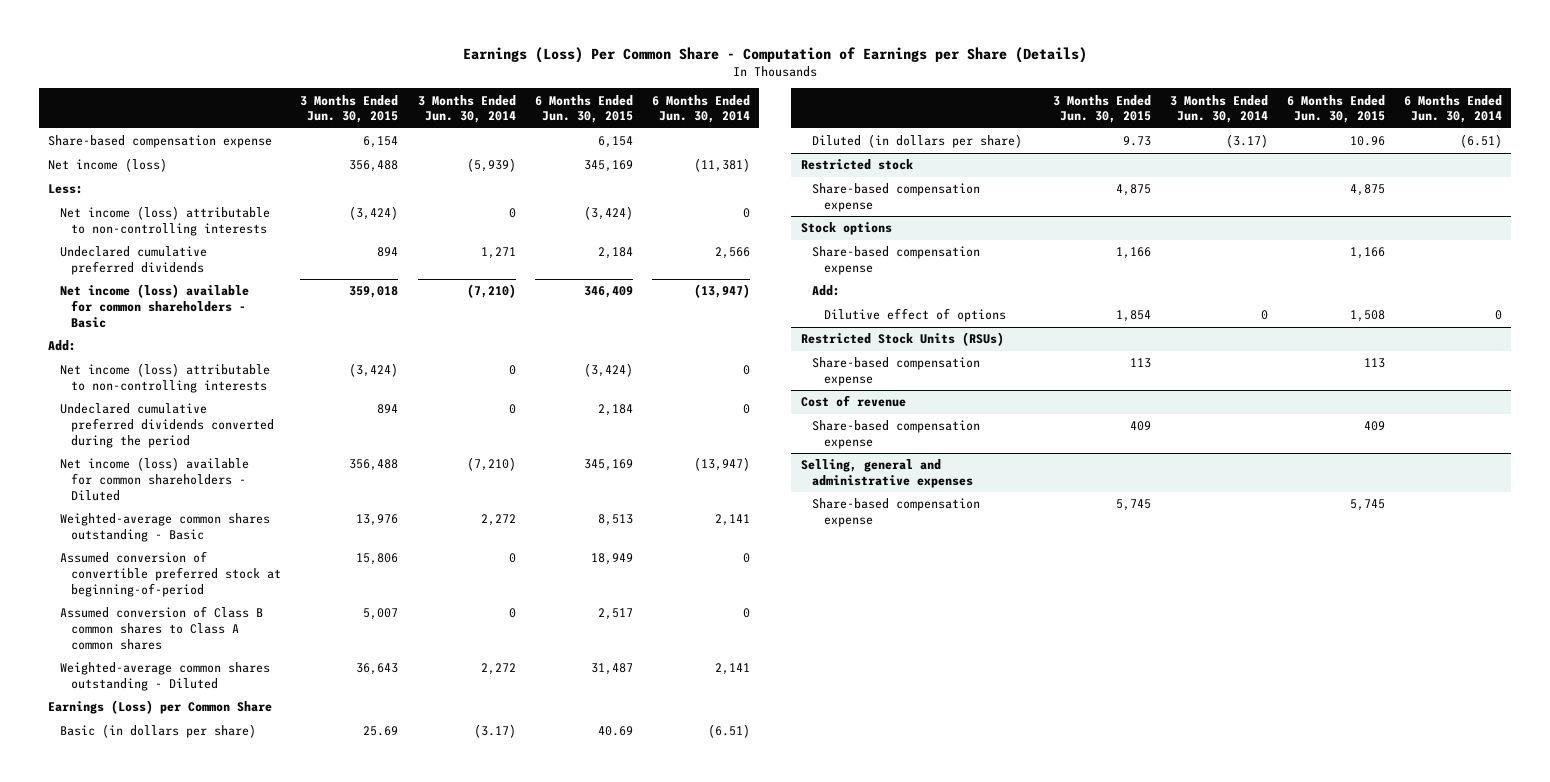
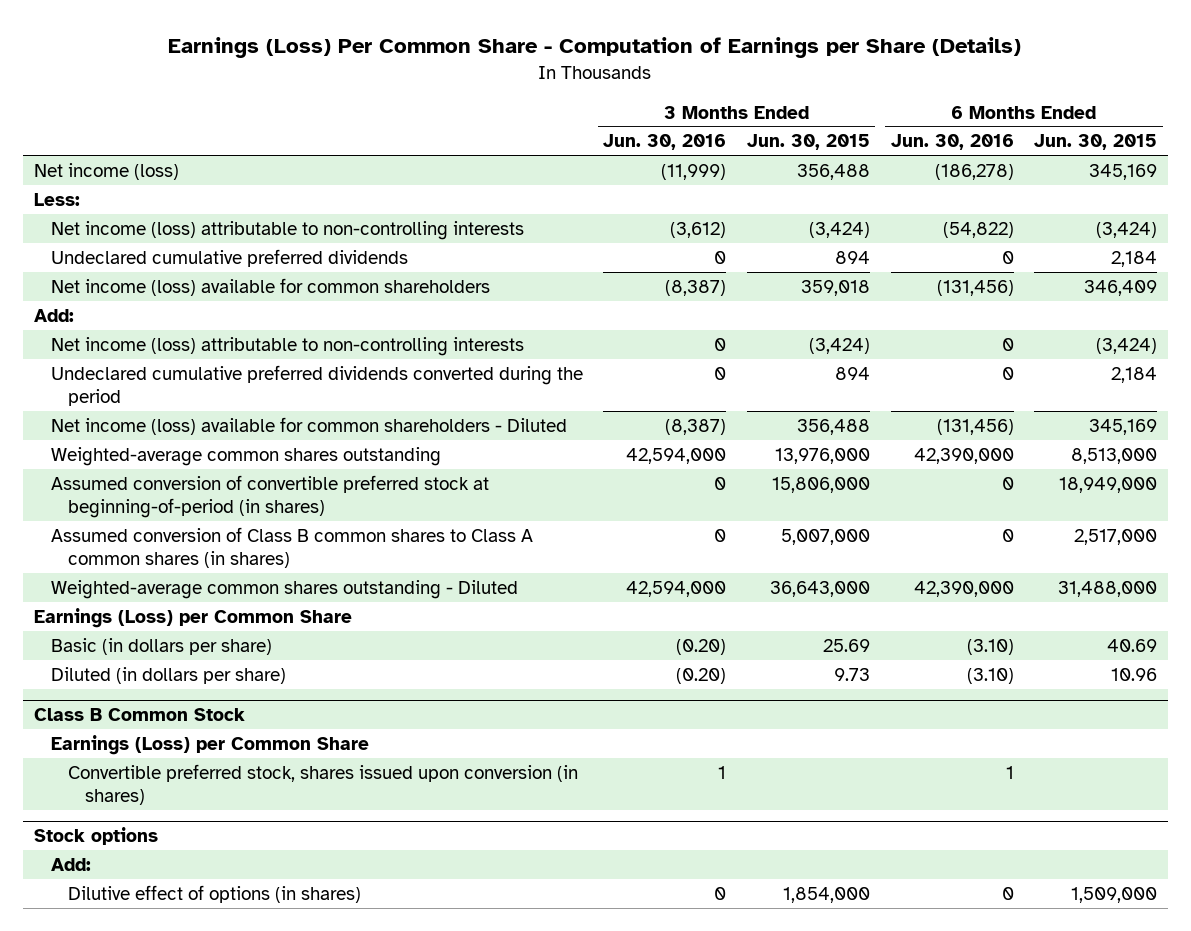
[417,94,516,124] 3 Months Ended Jun. 30, 2014 -> none
[651,94,750,124] 6 Months Ended Jun. 30, 2014 -> none
none -> [603,134,727,151] Jun. 30, 2016
none -> [890,134,1014,151] Jun. 30, 2016
[48,135,273,149] Share-based compensation expense -> none
[59,284,249,328] Net income (loss) available for common shareholders - Basic -> [50,277,490,296] Net income (loss) available for common shareholders
[59,513,270,542] Weighted-average common shares outstanding - Basic -> [50,446,441,466] Weighted-average common shares outstanding
[356,514,399,527] 13,976 -> [774,447,870,464] 13,976,000
[597,514,633,527] 8,513 -> [1071,447,1158,464] 8,513,000
[59,551,282,597] Assumed conversion of convertible preferred stock at beginning-of-period -> [50,474,489,518] Assumed conversion of convertible preferred stock at beginning-of-period (in shares)
[356,553,399,566] 15,806 -> [771,476,870,493] 15,806,000
[590,553,633,566] 18,949 -> [1059,476,1158,493] 18,949,000
[59,606,263,650] Assumed conversion of Class B common shares to Class A common shares -> [50,526,533,568] Assumed conversion of Class B common shares to Class A common shares (in shares)
[363,608,399,621] 5,007 -> [780,528,870,545] 5,007,000
[597,608,633,621] 2,517 -> [1074,528,1158,545] 2,517,000
[356,663,399,676] 36,643 -> [769,580,870,597] 36,643,000
[590,663,633,676] 31,487 -> [1058,580,1158,597] 31,488,000
[800,159,913,171] Restricted stock -> none
[812,183,981,212] Share-based compensation expense -> none
none -> [33,708,245,722] Class B Common Stock
none -> [50,734,369,755] Earnings (Loss) per Common Share
none -> [67,763,578,805] Convertible preferred stock, shares issued upon conversion (in shares)
[812,246,981,275] Share-based compensation expense -> none
[800,332,1004,347] Restricted Stock Units (RSUs) -> none
[812,357,981,386] Share-based compensation expense -> none
[800,395,906,408] Cost of revenue -> none
[812,420,981,449] Share-based compensation expense -> none
[800,459,974,488] Selling, general and administrative expenses -> none
[812,498,981,527] Share-based compensation expense -> none
[823,308,1006,323] Dilutive effect of options -> [67,884,361,903] Dilutive effect of options (in shares)
[1115,310,1151,323] 1,854 -> [782,886,870,903] 1,854,000
[1349,310,1385,323] 1,508 -> [1071,886,1158,903] 1,509,000

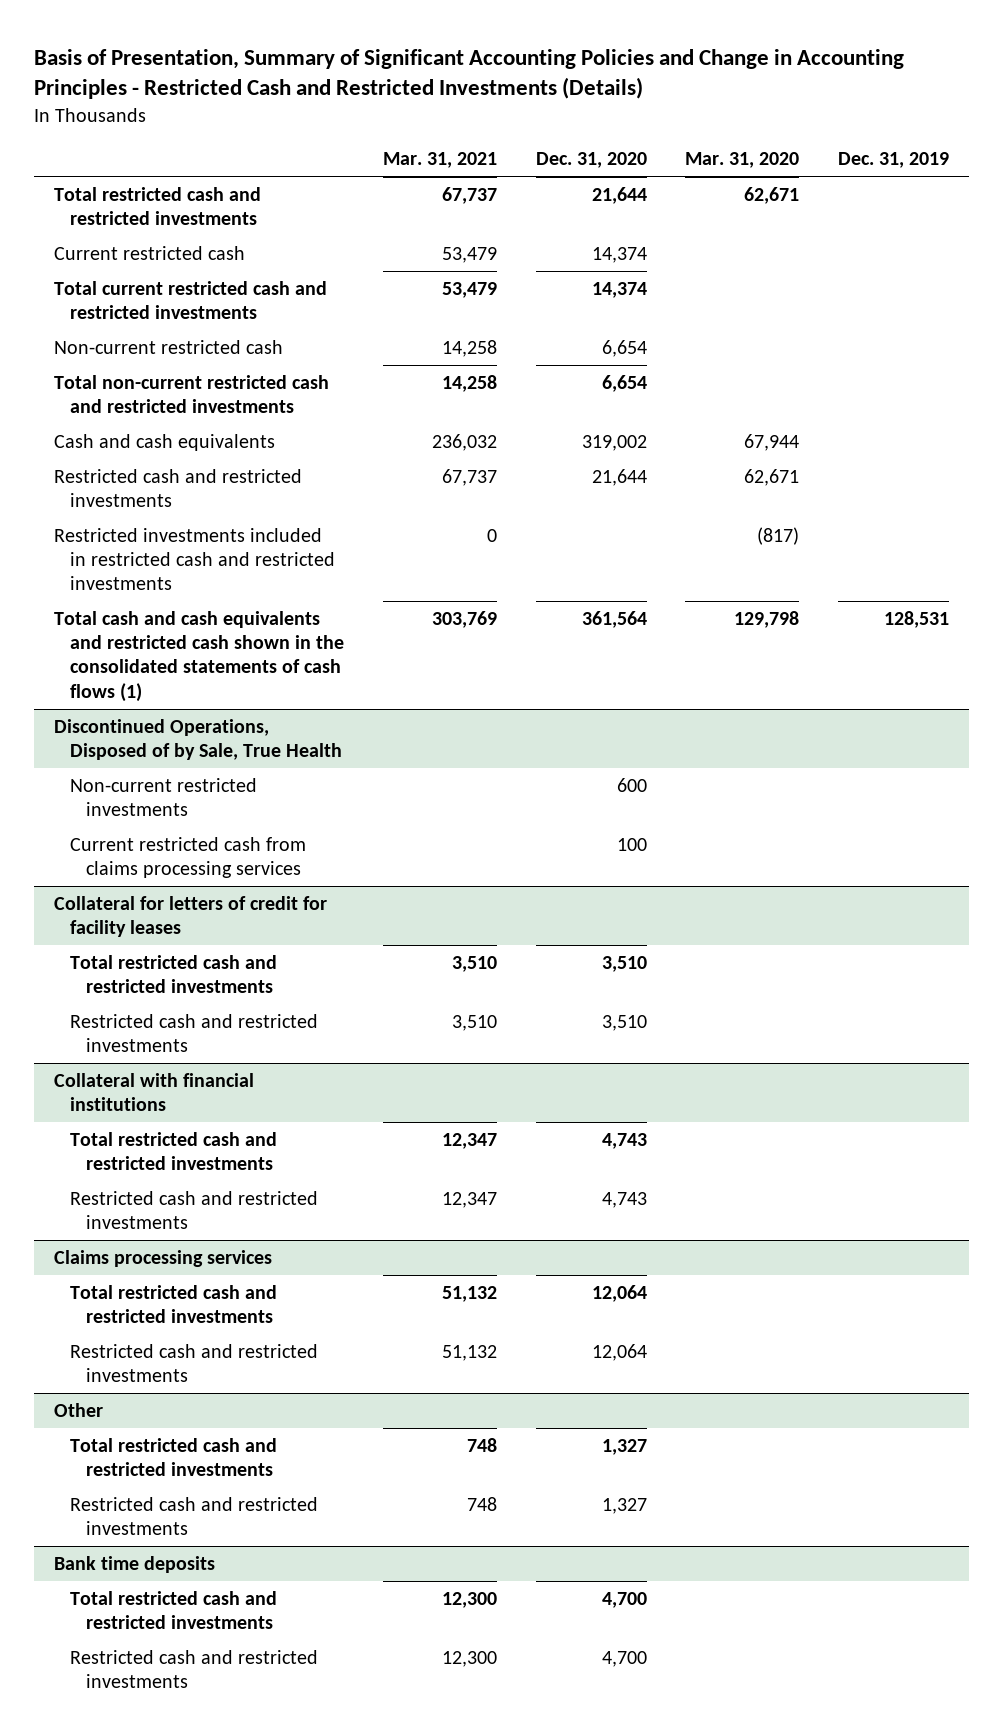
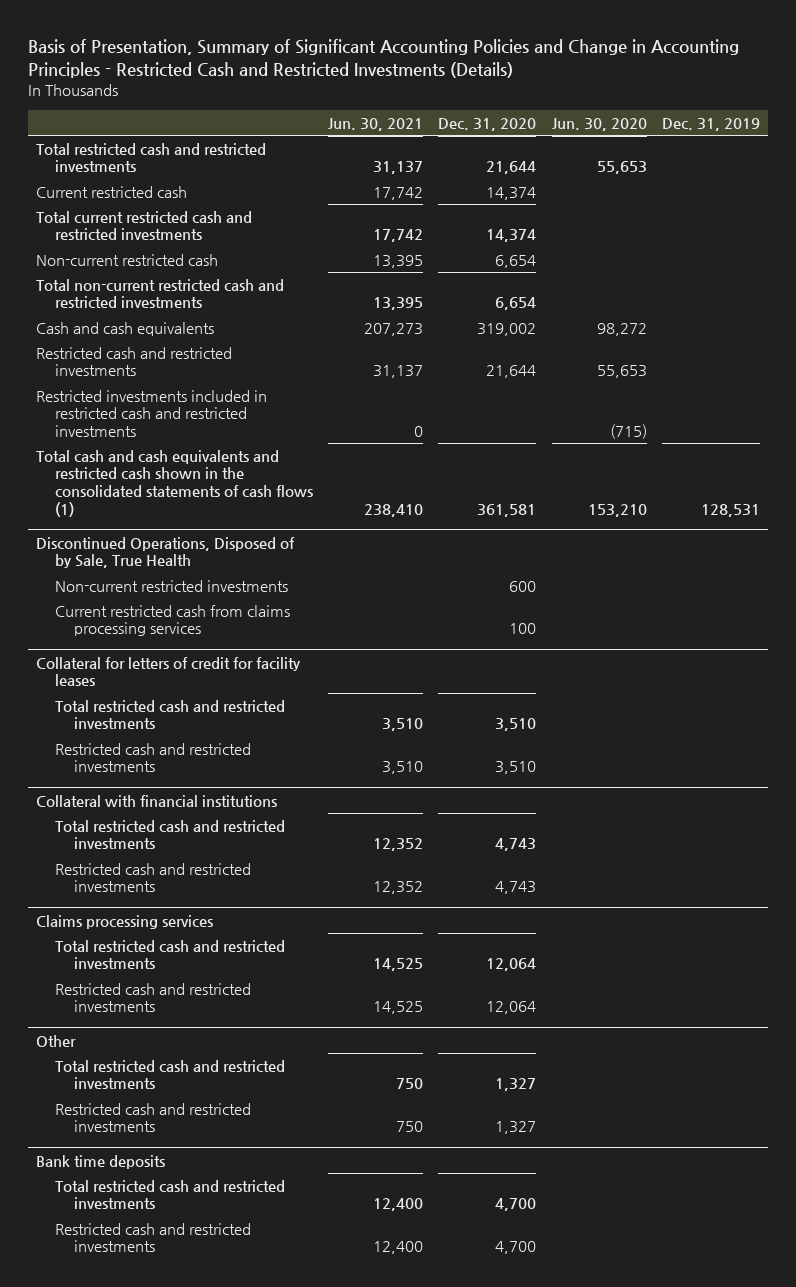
[382,152,497,169] Mar. 31, 2021 -> none
[685,152,800,169] Mar. 31, 2020 -> none
none -> [328,117,424,131] Jun. 30, 2021
none -> [551,117,647,131] Jun. 30, 2020
[581,610,647,628] 361,564 -> [477,503,537,517] 361,581

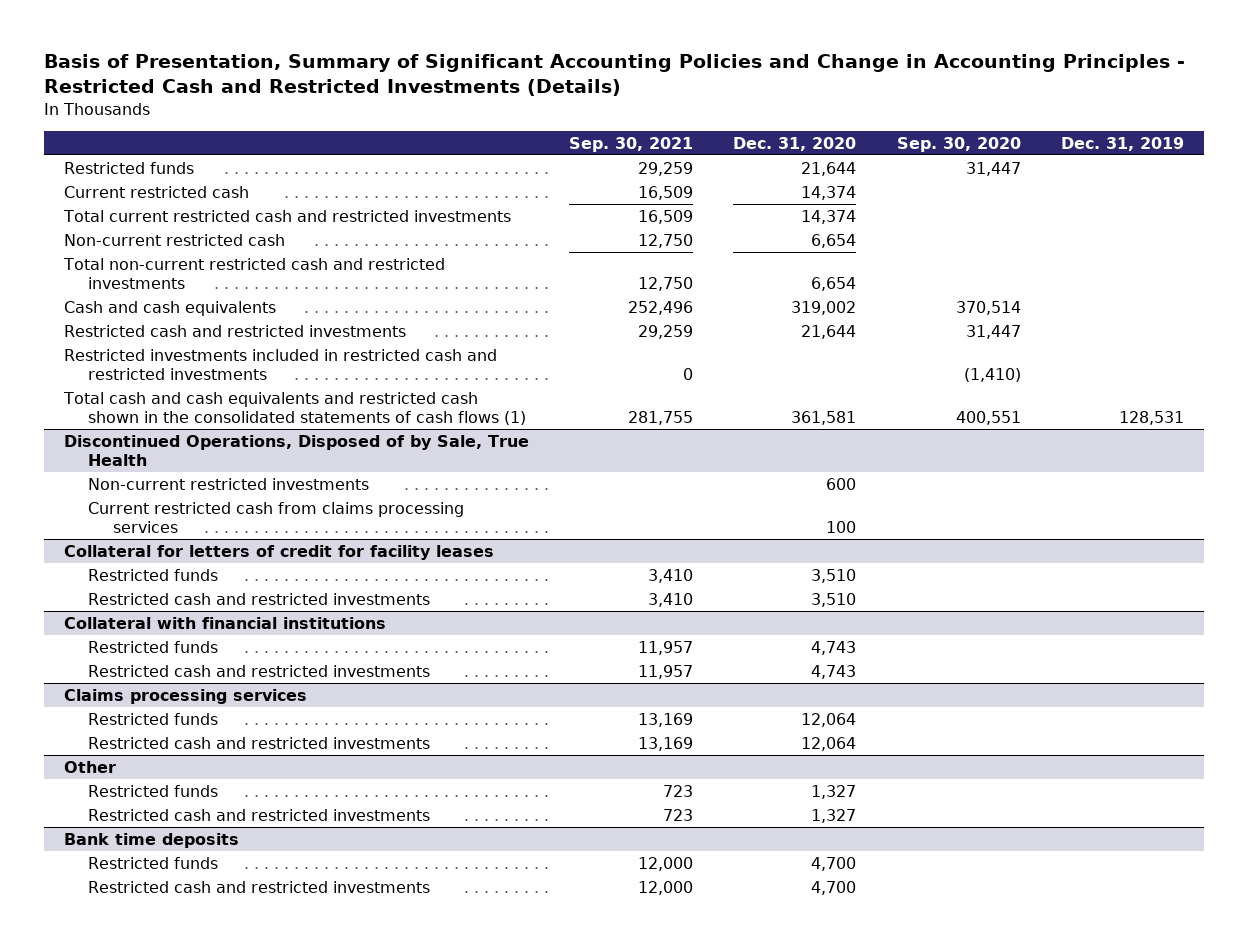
[328,117,424,131] Jun. 30, 2021 -> none
[551,117,647,131] Jun. 30, 2020 -> none
none -> [569,136,694,152] Sep. 30, 2021
none -> [896,136,1021,152] Sep. 30, 2020
[36,142,267,173] Total restricted cash and restricted investments -> [63,161,194,174] Restricted funds
[54,699,285,730] Total restricted cash and restricted investments -> [88,568,219,581] Restricted funds
[54,819,285,850] Total restricted cash and restricted investments -> [88,640,219,653] Restricted funds
[54,939,285,970] Total restricted cash and restricted investments -> [88,712,219,725] Restricted funds
[54,1059,285,1090] Total restricted cash and restricted investments -> [88,784,219,797] Restricted funds
[54,1179,285,1210] Total restricted cash and restricted investments -> [88,856,219,869] Restricted funds

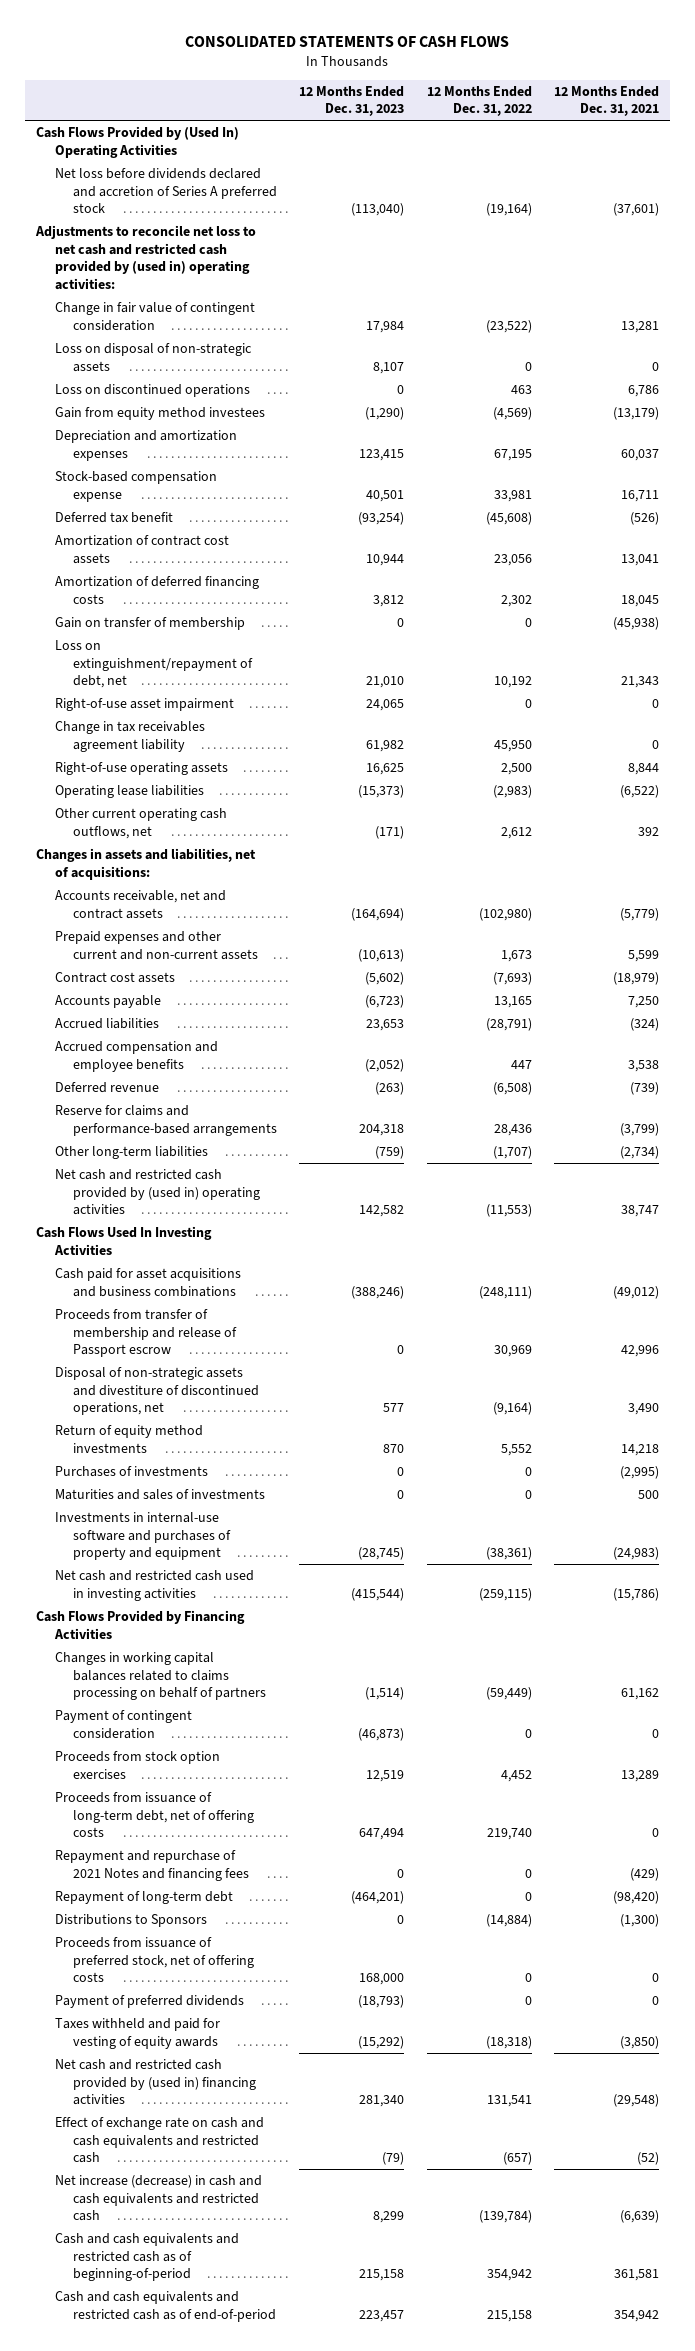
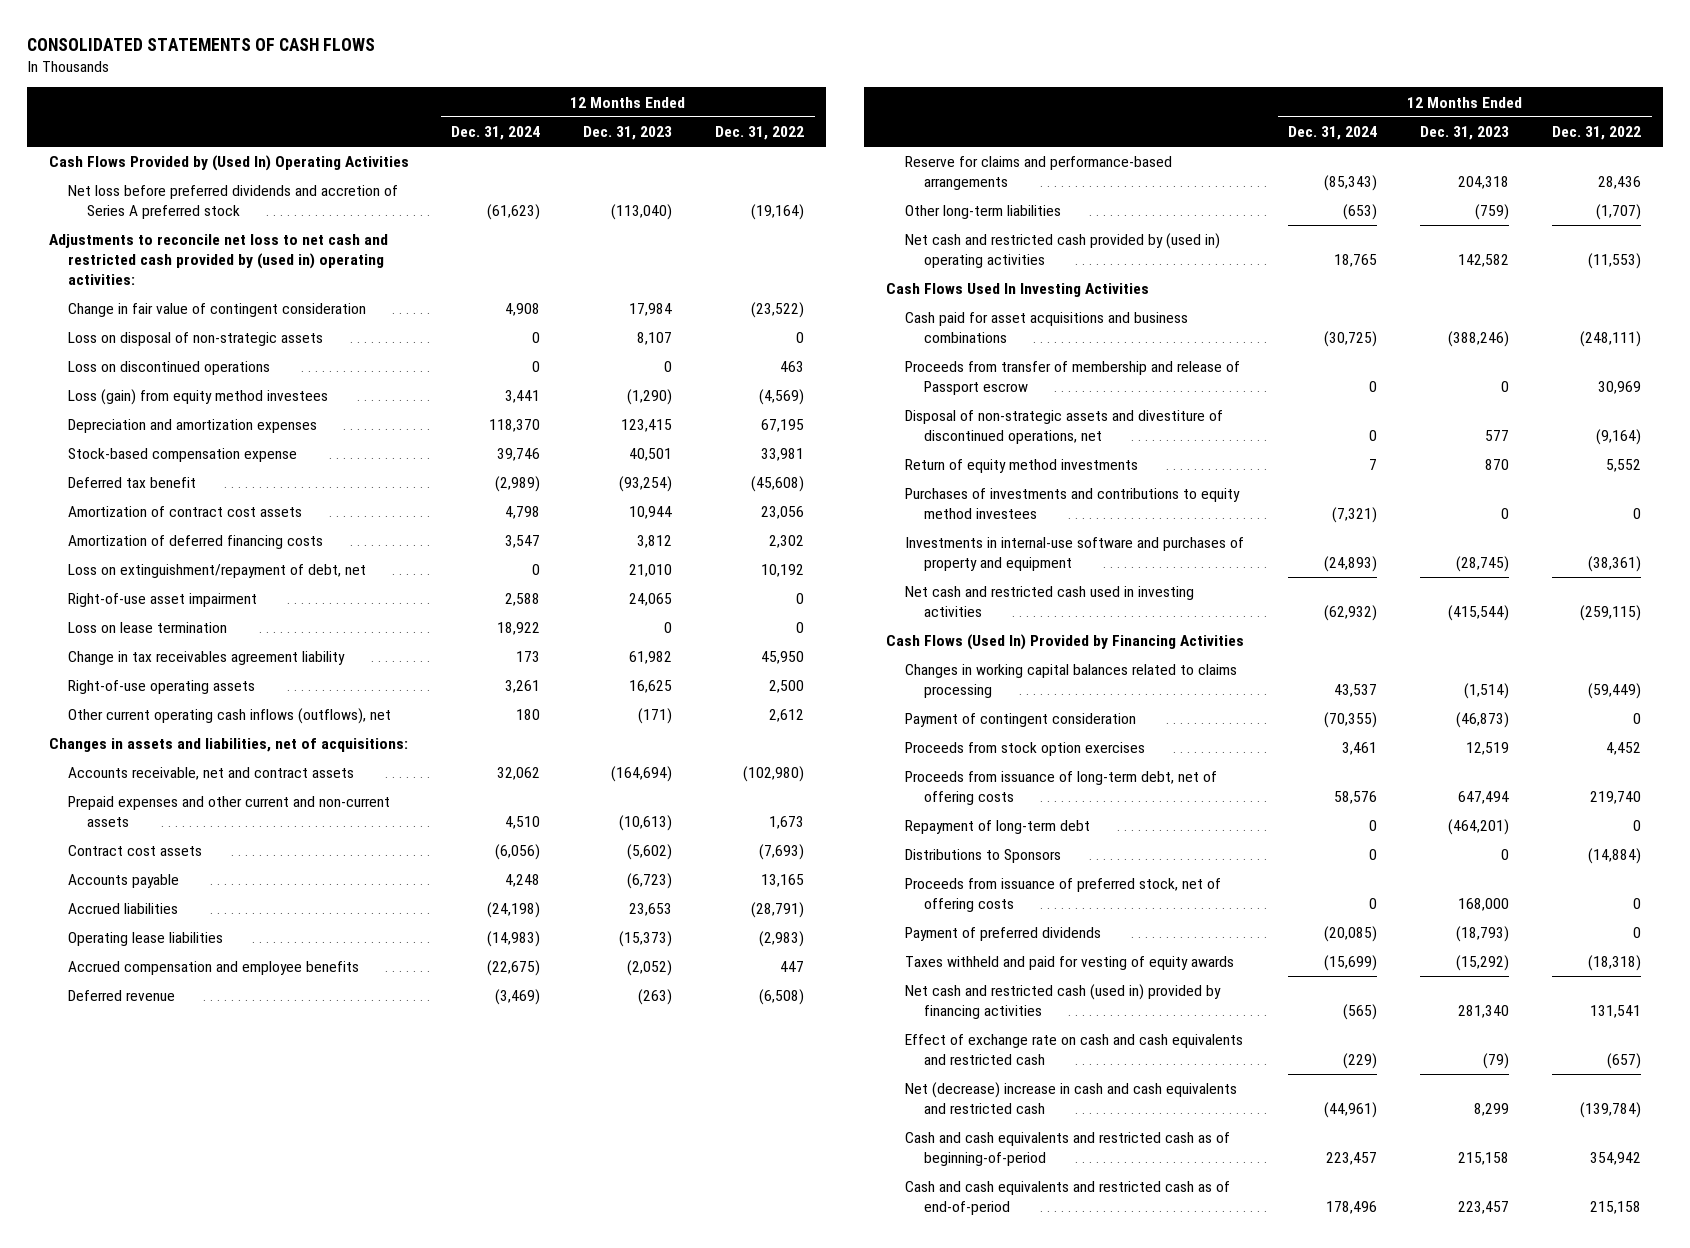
[553,85,659,117] 12 Months Ended Dec. 31, 2021 -> none
none -> [451,126,541,141] Dec. 31, 2024
[54,168,278,214] Net loss before dividends declared and accretion of Series A preferred stock -> [67,185,398,220] Net loss before preferred dividends and accretion of Series A preferred stock
[54,407,265,421] Gain from equity method investees -> [67,389,328,406] Loss (gain) from equity method investees
[54,617,245,631] Gain on transfer of membership -> none
none -> [67,622,227,634] Loss on lease termination
[54,808,227,839] Other current operating cash outflows, net -> [67,708,391,725] Other current operating cash inflows (outflows), net
[54,785,204,799] Operating lease liabilities -> [67,932,223,947] Operating lease liabilities
[54,1489,265,1501] Maturities and sales of investments -> none
[54,1466,208,1478] Purchases of investments -> [904,488,1240,520] Purchases of investments and contributions to equity method investees
[35,1610,245,1639] Cash Flows Provided by Financing Activities -> [885,634,1244,651] Cash Flows (Used In) Provided by Financing Activities
[54,1652,267,1701] Changes in working capital balances related to claims processing on behalf of partners -> [904,664,1237,699] Changes in working capital balances related to claims processing
[54,1850,250,1881] Repayment and repurchase of 2021 Notes and financing fees -> none
[54,2059,257,2106] Net cash and restricted cash provided by (used in) financing activities -> [904,984,1221,1020] Net cash and restricted cash (used in) provided by financing activities
[54,2175,262,2222] Net increase (decrease) in cash and cash equivalents and restricted cash -> [904,1082,1237,1115] Net (decrease) increase in cash and cash equivalents and restricted cash

